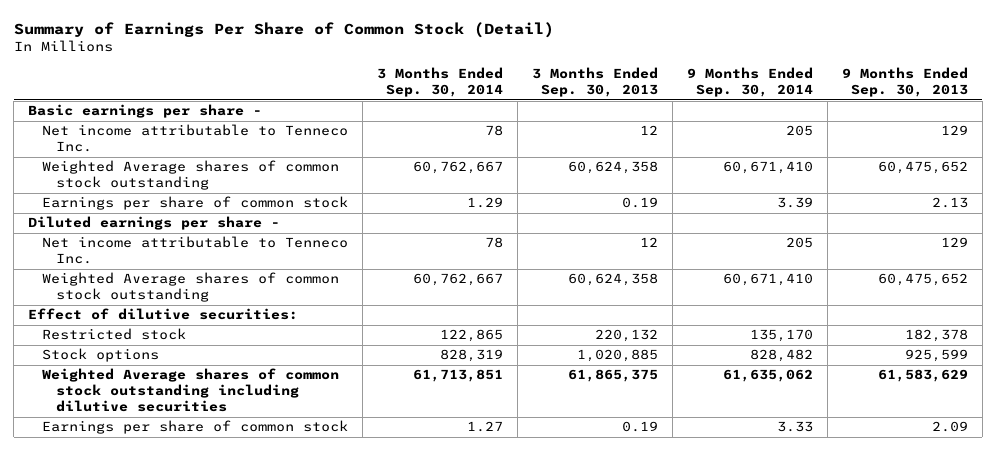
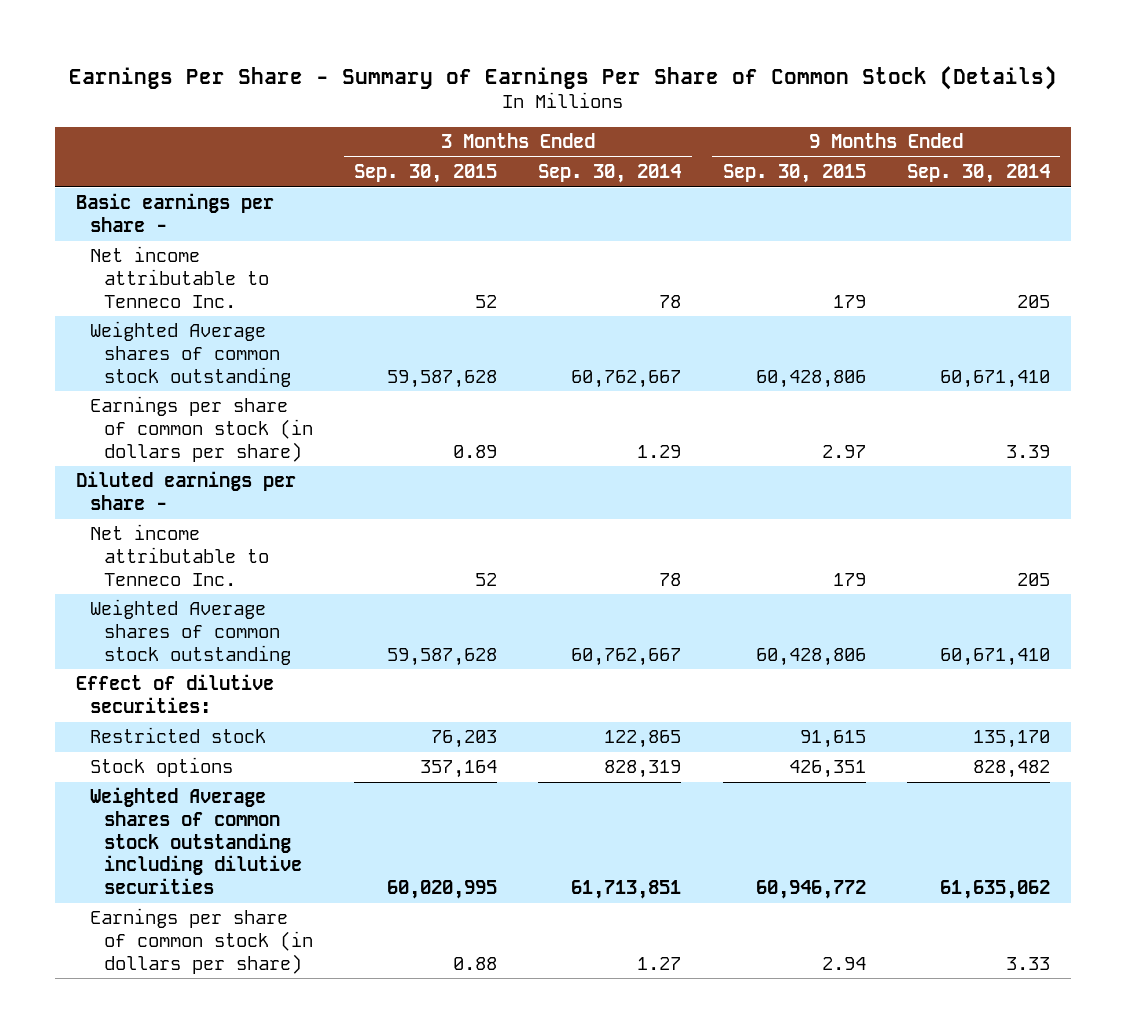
[13,21,554,38] Summary of Earnings Per Share of Common Stock (Detail) -> [68,65,1057,90] Earnings Per Share - Summary of Earnings Per Share of Common Stock (Details)
[531,67,658,98] 3 Months Ended Sep. 30, 2013 -> none
[841,67,968,98] 9 Months Ended Sep. 30, 2013 -> none
none -> [353,163,497,183] Sep. 30, 2015
none -> [722,163,866,183] Sep. 30, 2015
[42,196,349,211] Earnings per share of common stock -> [89,396,313,462] Earnings per share of common stock (in dollars per share)
[42,420,349,435] Earnings per share of common stock -> [89,908,313,974] Earnings per share of common stock (in dollars per share)

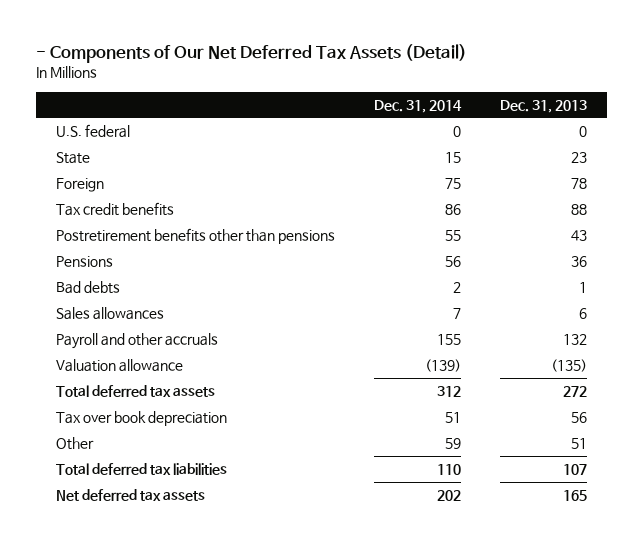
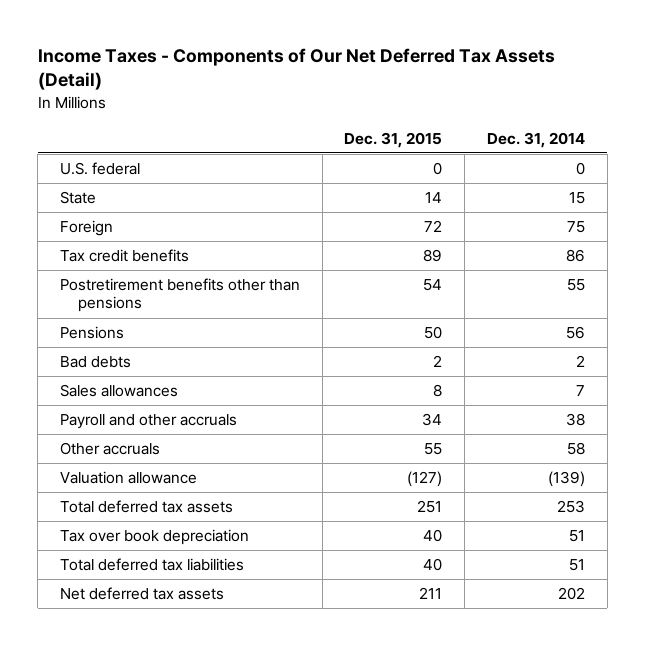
[36,44,468,64] - Components of Our Net Deferred Tax Assets (Detail) -> [37,48,555,91] Income Taxes - Components of Our Net Deferred Tax Assets (Detail)
[500,99,588,113] Dec. 31, 2013 -> none
none -> [344,131,443,148] Dec. 31, 2015
[437,333,462,345] 155 -> [565,413,585,427] 38
none -> [59,442,160,456] Other accruals
[437,385,462,397] 312 -> [556,500,585,514] 253
[55,436,94,450] Other -> none
[437,463,462,475] 110 -> [568,559,585,572] 51

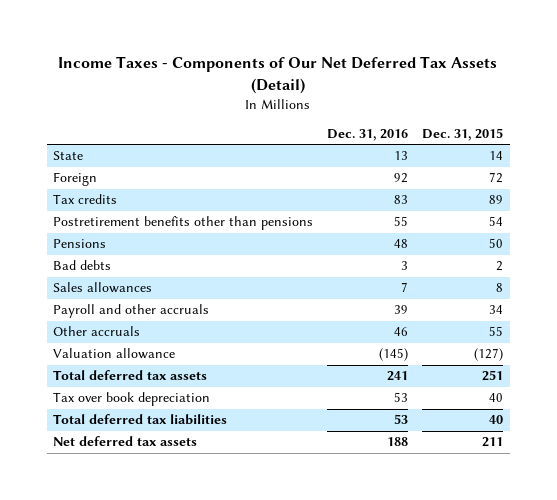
[486,131,585,148] Dec. 31, 2014 -> none
none -> [327,128,409,141] Dec. 31, 2016
[59,162,140,176] U.S. federal -> none
[59,249,189,263] Tax credit benefits -> [53,194,118,205] Tax credits

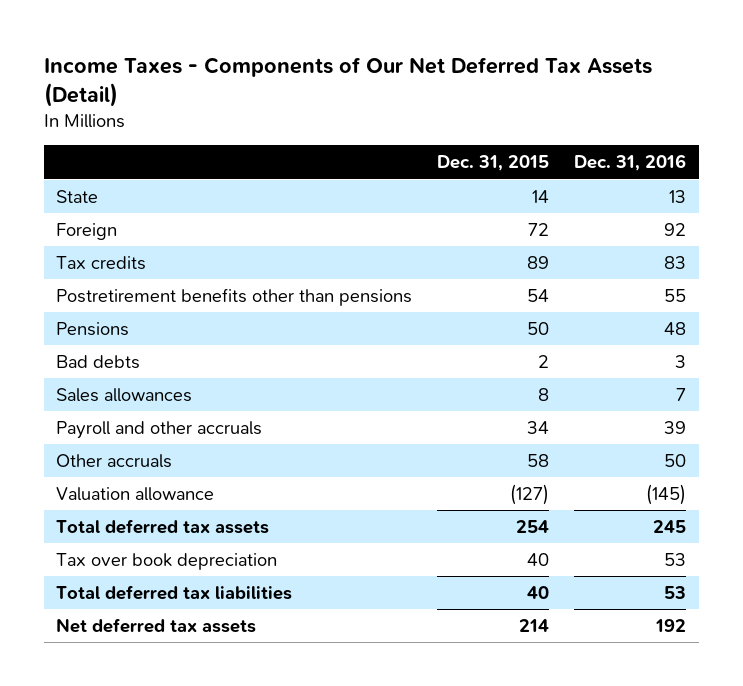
[394,327,409,337] 46 -> [664,454,687,468] 50
[489,326,504,337] 55 -> [527,454,550,468] 58
[387,371,409,382] 241 -> [653,520,687,534] 245
[482,370,504,382] 251 -> [516,520,550,534] 254
[387,437,409,447] 188 -> [655,619,687,633] 192
[482,437,504,448] 211 -> [519,619,550,633] 214

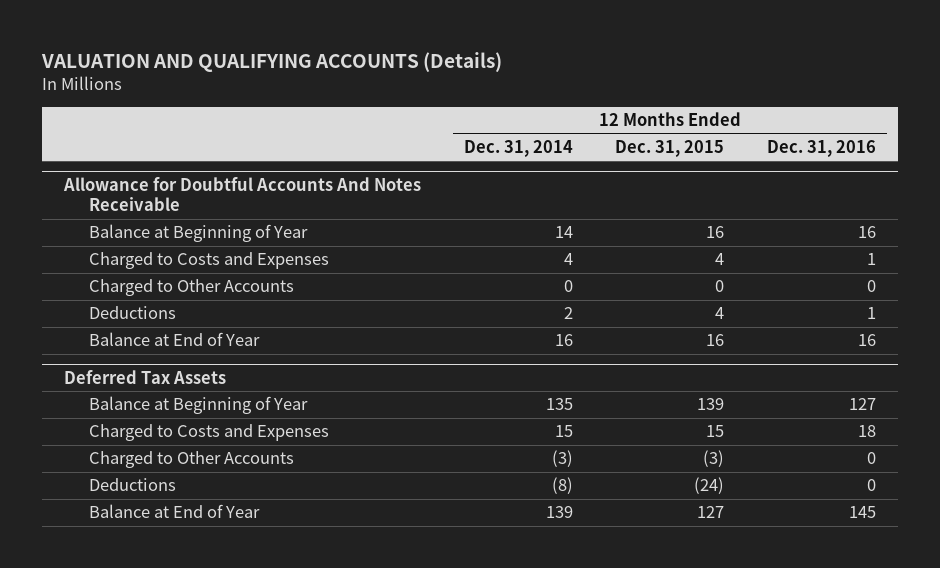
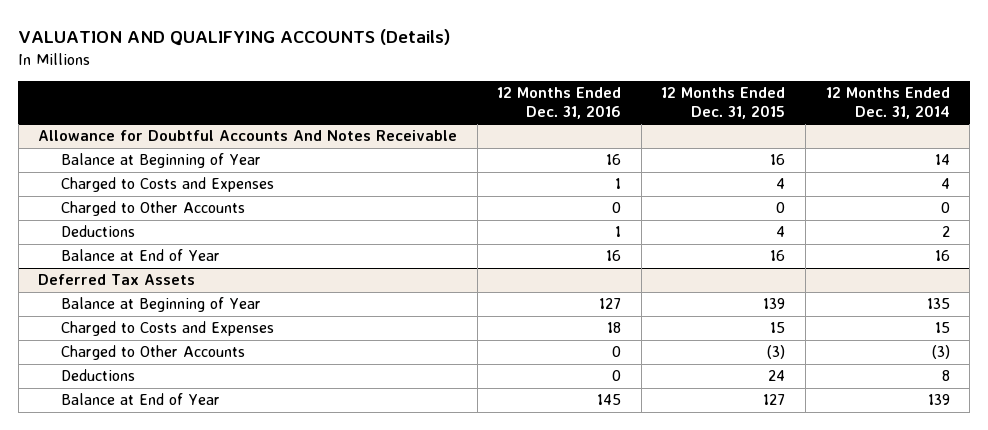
[551,477,573,495] (8) -> [941,370,950,382] 8
[694,477,725,495] (24) -> [768,370,786,382] 24

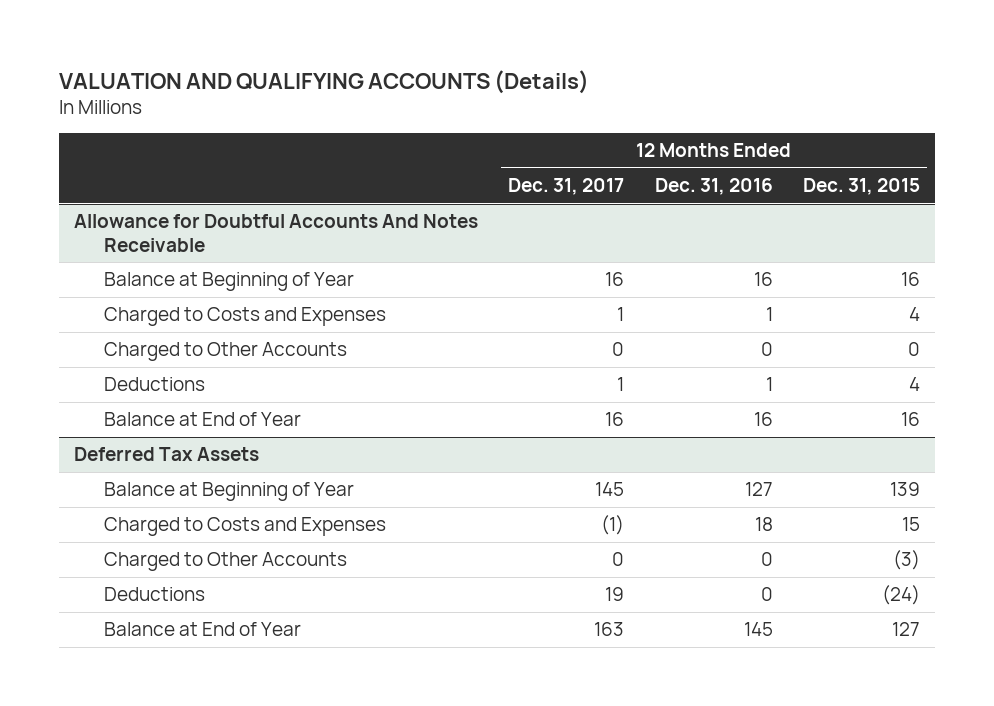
[825,87,950,119] 12 Months Ended Dec. 31, 2014 -> none
none -> [508,178,625,196] Dec. 31, 2017
[768,370,786,382] 24 -> [881,585,920,606] (24)

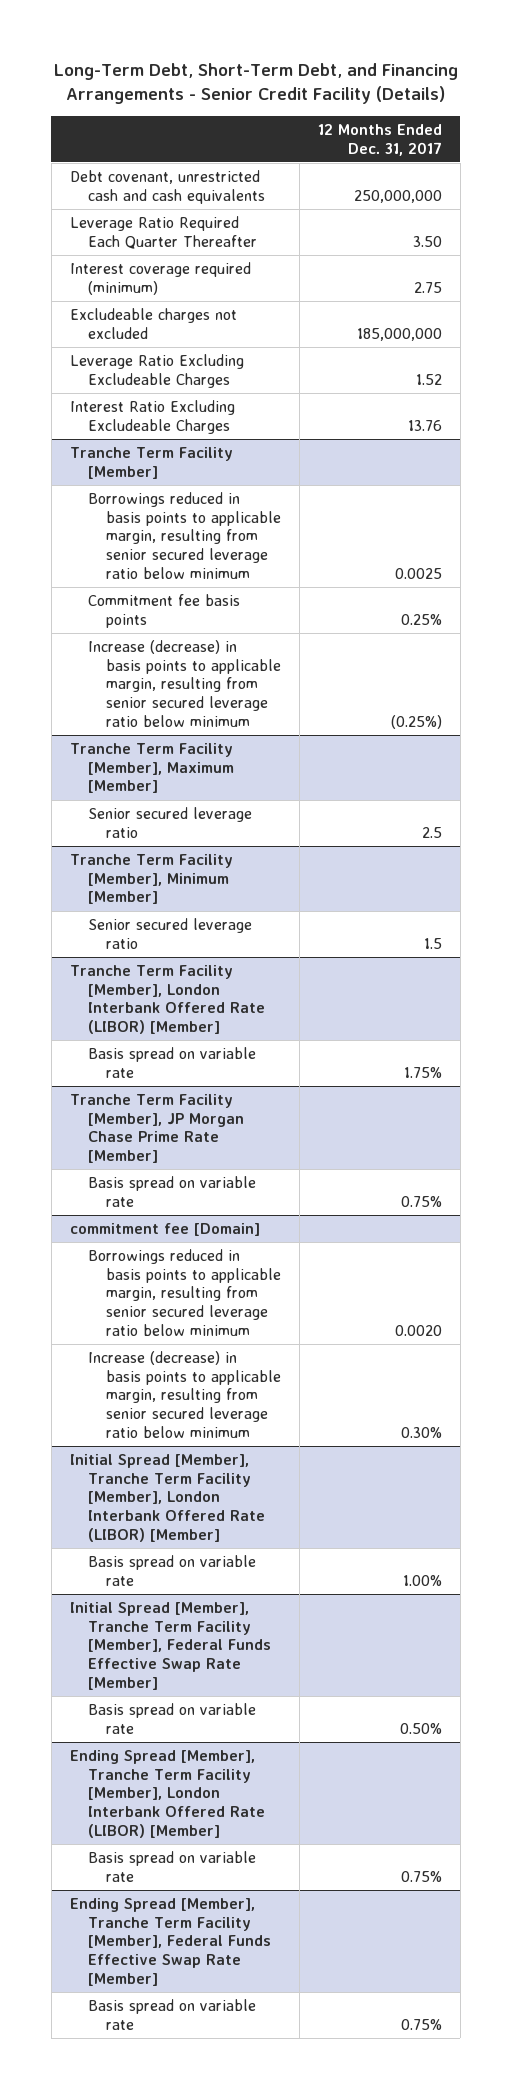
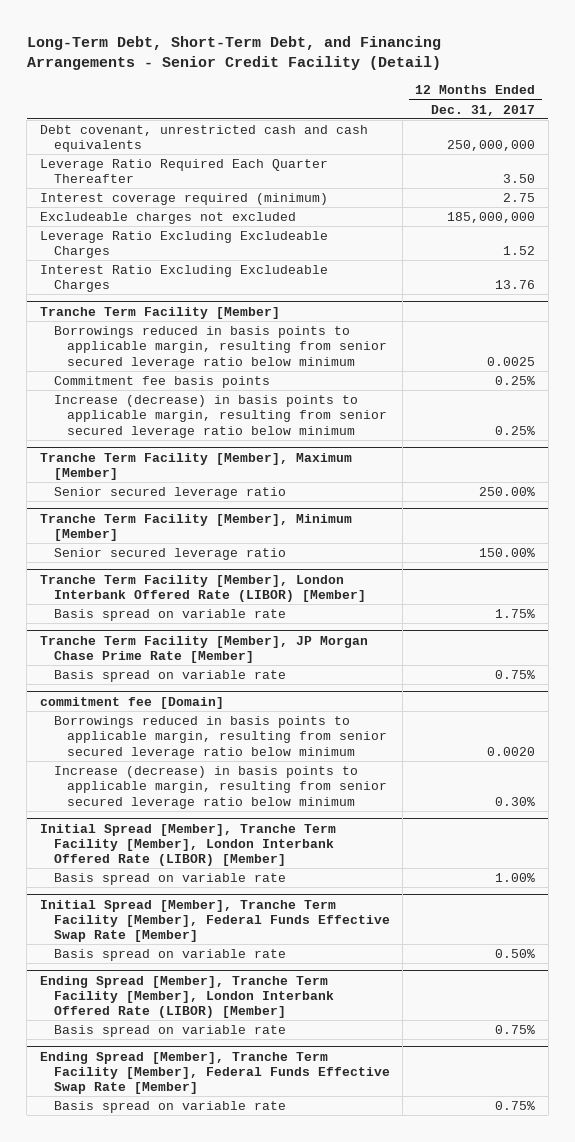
[53,62,458,105] Long-Term Debt, Short-Term Debt, and Financing Arrangements - Senior Credit Facility (Details) -> [26,36,441,71] Long-Term Debt, Short-Term Debt, and Financing Arrangements - Senior Credit Facility (Detail)
[390,714,442,729] (0.25%) -> [495,425,536,435] 0.25%
[421,826,442,838] 2.5 -> [479,486,536,496] 250.00%
[423,937,442,949] 1.5 -> [479,547,536,557] 150.00%

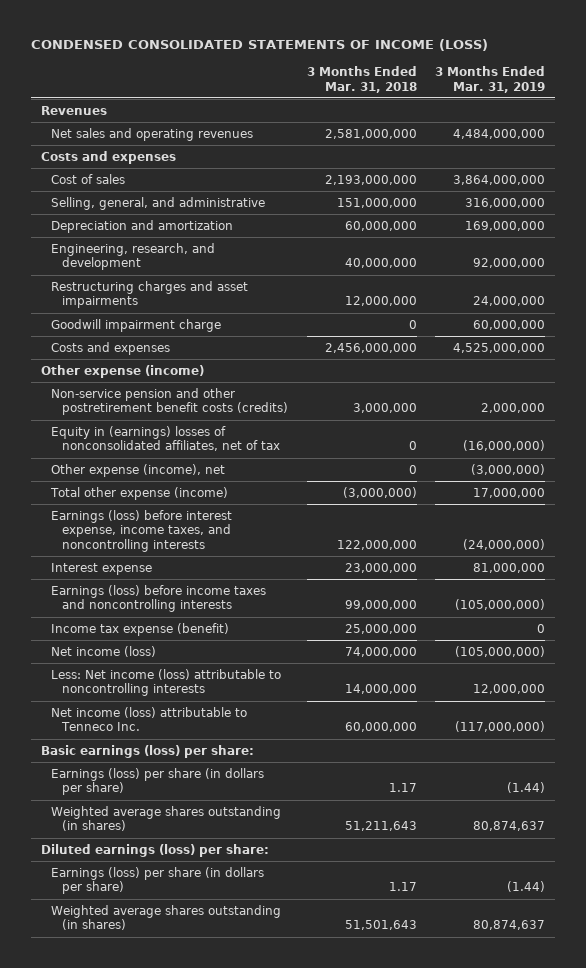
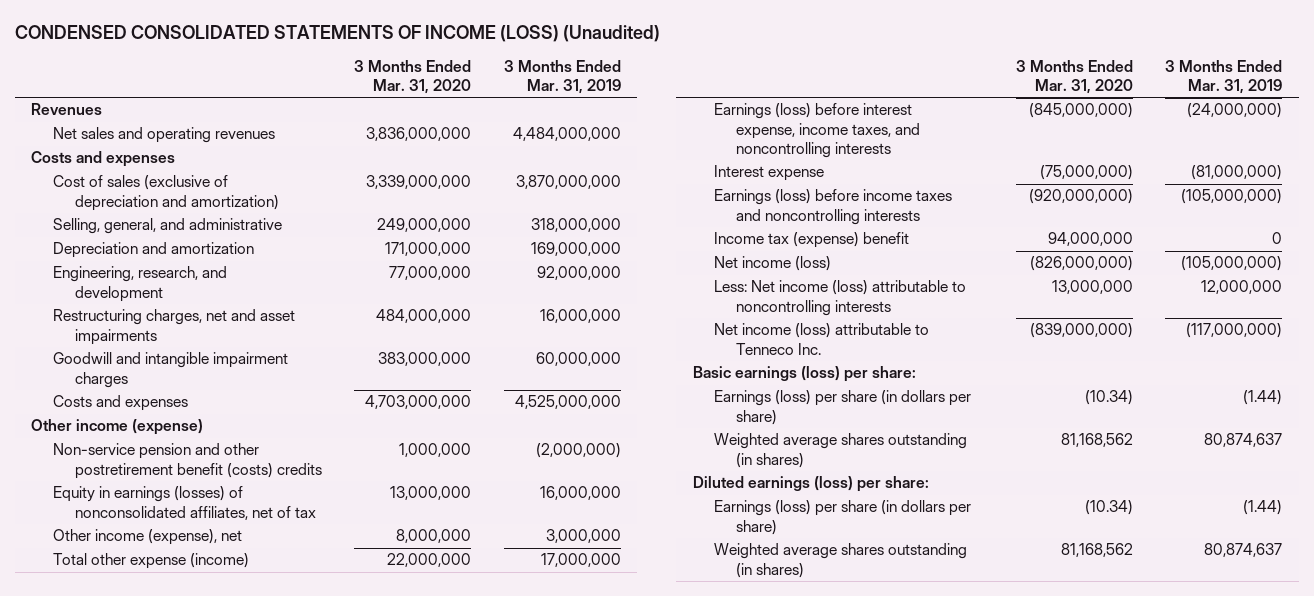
[31,38,489,51] CONDENSED CONSOLIDATED STATEMENTS OF INCOME (LOSS) -> [14,25,660,43] CONDENSED CONSOLIDATED STATEMENTS OF INCOME (LOSS) (Unaudited)
[306,65,417,93] 3 Months Ended Mar. 31, 2018 -> none
none -> [354,60,472,95] 3 Months Ended Mar. 31, 2020
[51,173,126,184] Cost of sales -> none
none -> [53,175,279,211] Cost of sales (exclusive of depreciation and amortization)
[465,197,546,208] 316,000,000 -> [530,218,621,233] 318,000,000
[51,318,222,332] Goodwill impairment charge -> none
[51,280,249,309] Restructuring charges and asset impairments -> [53,309,296,345] Restructuring charges, net and asset impairments
[473,296,546,307] 24,000,000 -> [539,309,621,324] 16,000,000
none -> [53,352,289,388] Goodwill and intangible impairment charges
[40,364,204,378] Other expense (income) -> [31,419,204,436] Other income (expense)
[51,387,289,416] Non-service pension and other postretirement benefit costs (credits) -> [53,443,322,479] Non-service pension and other postretirement benefit (costs) credits
[481,403,546,414] 2,000,000 -> [535,443,621,459] (2,000,000)
[51,425,281,452] Equity in (earnings) losses of nonconsolidated affiliates, net of tax -> [53,486,316,520] Equity in earnings (losses) of nonconsolidated affiliates, net of tax
[463,440,546,452] (16,000,000) -> [539,486,621,501] 16,000,000
[51,463,226,477] Other expense (income), net -> [53,529,243,546] Other income (expense), net
[471,463,546,475] (3,000,000) -> [545,529,621,544] 3,000,000
[473,562,546,573] 81,000,000 -> [1191,165,1283,181] (81,000,000)
[51,622,230,636] Income tax expense (benefit) -> [714,232,910,249] Income tax (expense) benefit

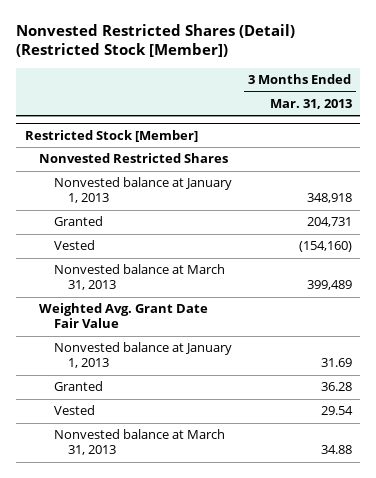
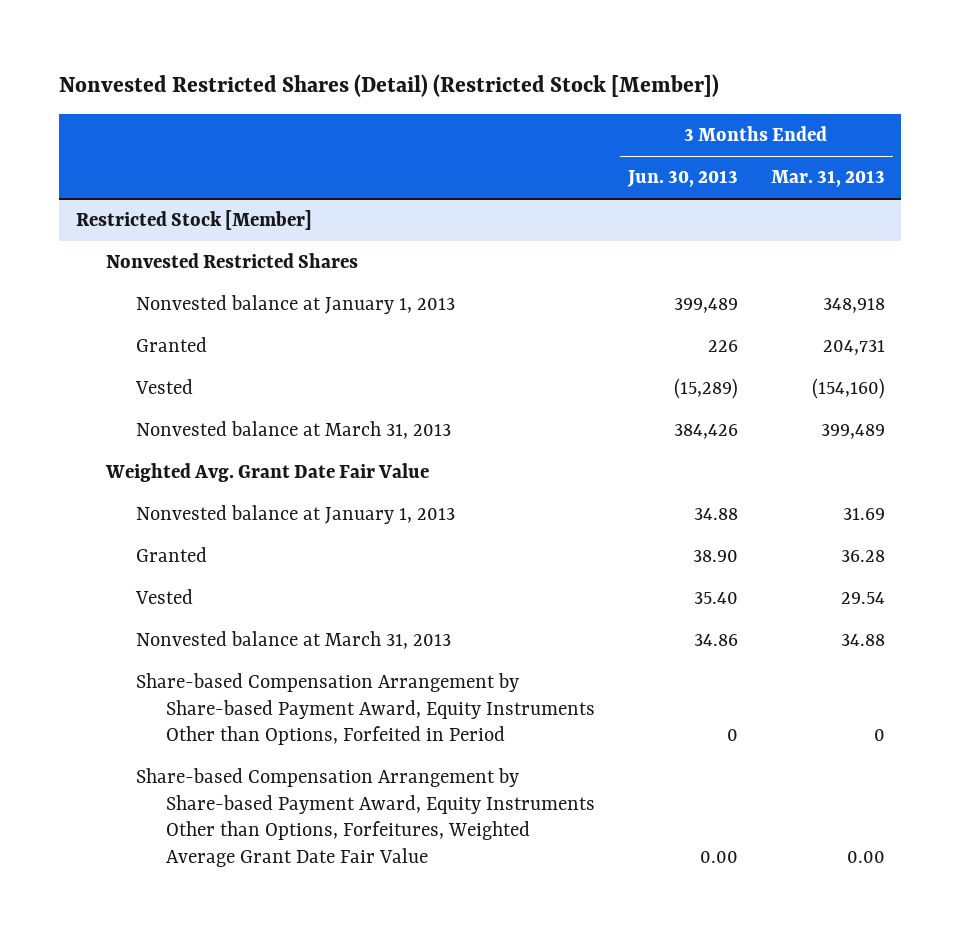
none -> [626,170,738,188] Jun. 30, 2013
none -> [135,673,596,746] Share-based Compensation Arrangement by Share-based Payment Award, Equity Instruments Other than Options, Forfeited in Period
none -> [135,768,596,867] Share-based Compensation Arrangement by Share-based Payment Award, Equity Instruments Other than Options, Forfeitures, Weighted Average Grant Date Fair Value

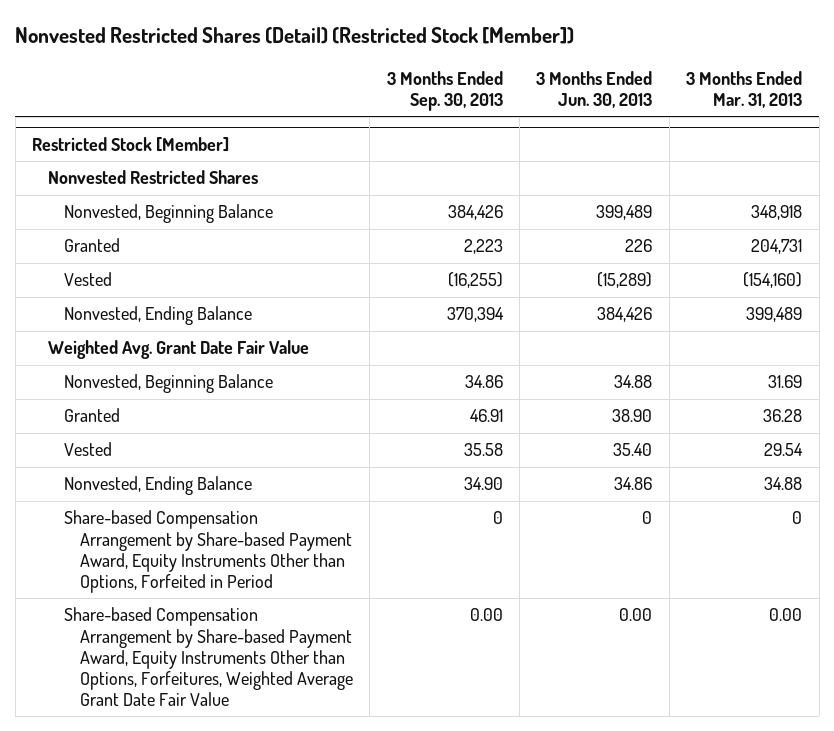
none -> [386,70,503,111] 3 Months Ended Sep. 30, 2013
[135,295,455,315] Nonvested balance at January 1, 2013 -> [63,204,273,224] Nonvested, Beginning Balance
[135,421,451,440] Nonvested balance at March 31, 2013 -> [63,306,252,326] Nonvested, Ending Balance
[135,505,455,525] Nonvested balance at January 1, 2013 -> [63,374,273,394] Nonvested, Beginning Balance
[135,631,451,650] Nonvested balance at March 31, 2013 -> [63,476,252,496] Nonvested, Ending Balance

